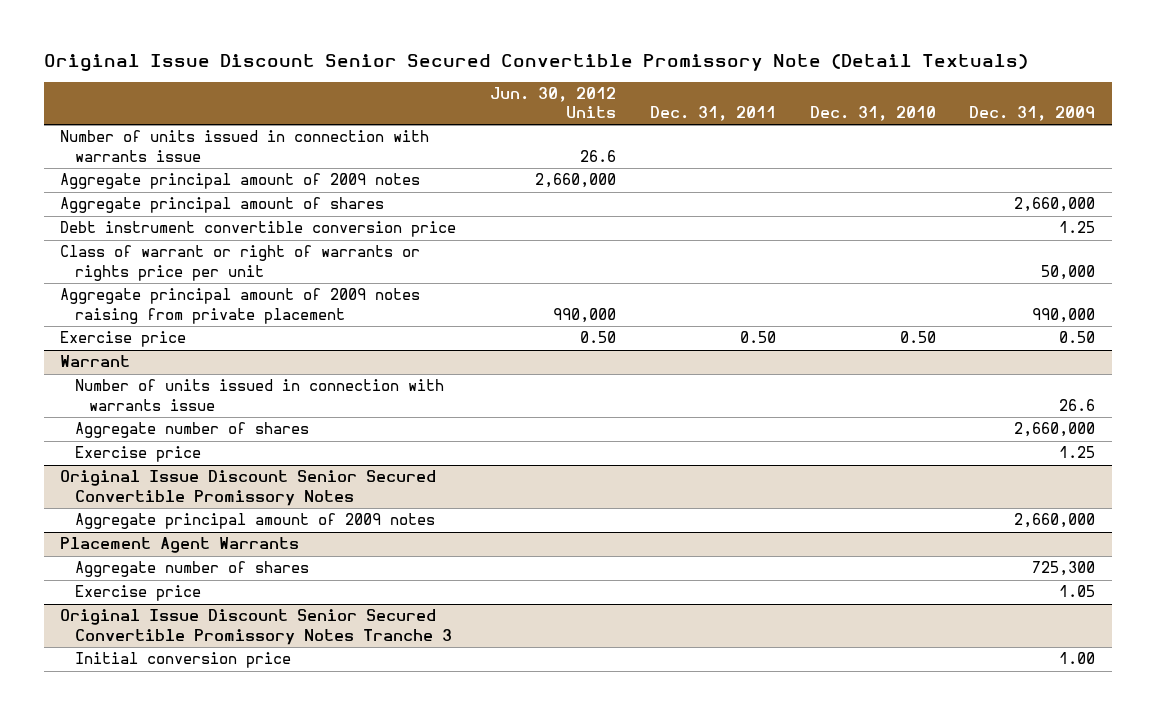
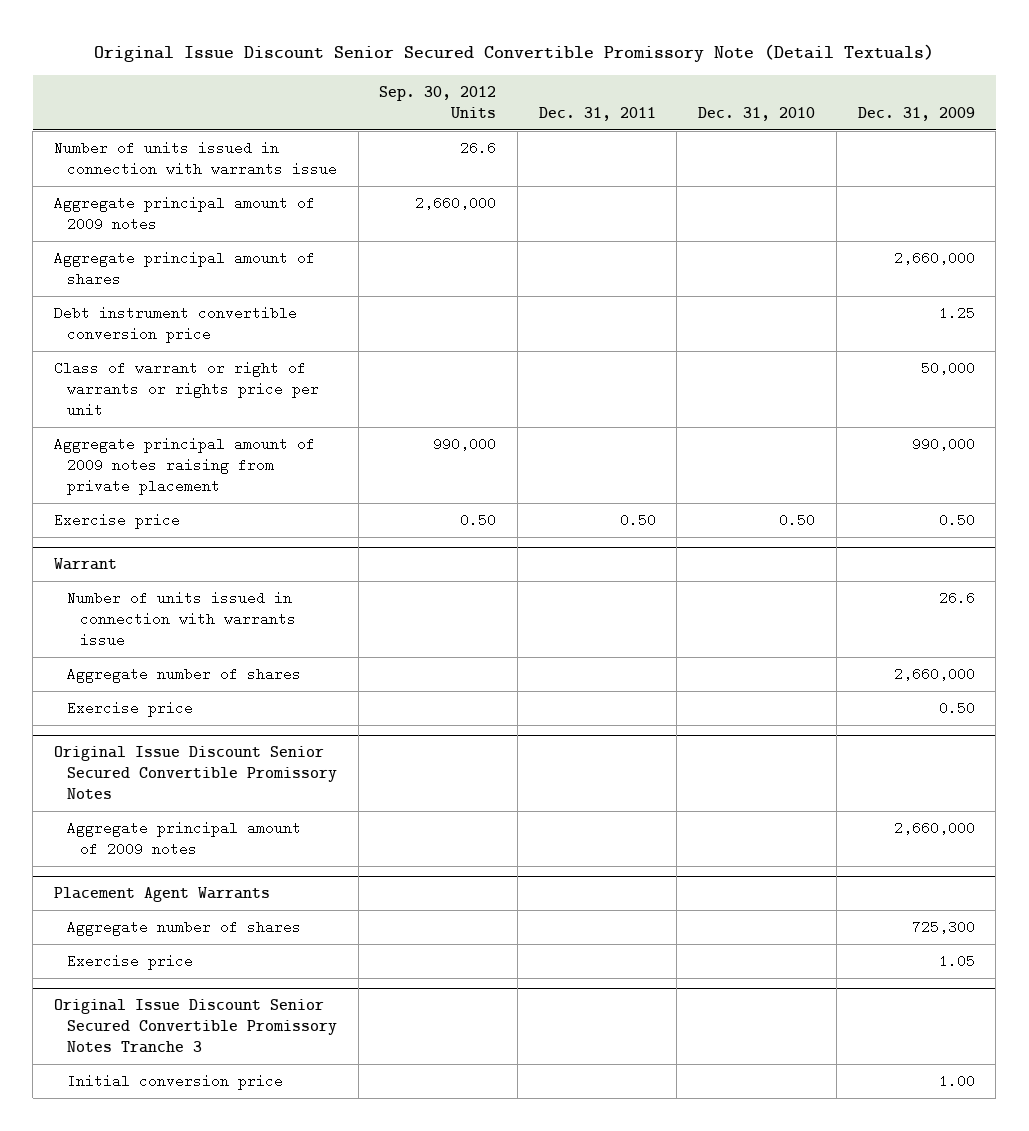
[490,86,617,119] Jun. 30, 2012 Units -> none
none -> [379,85,497,118] Sep. 30, 2012 Units
[1059,446,1096,459] 1.25 -> [938,700,975,715] 0.50

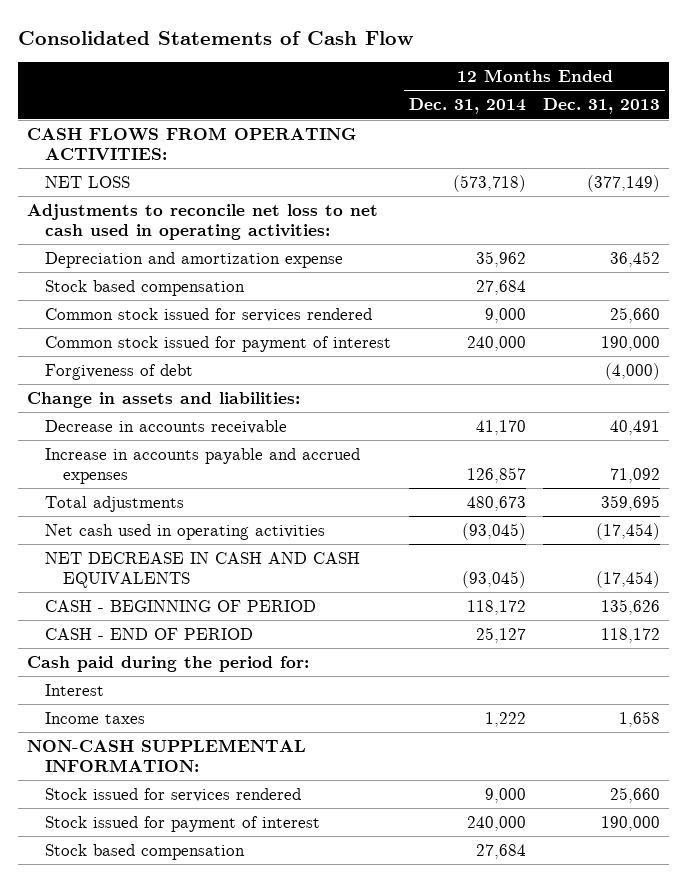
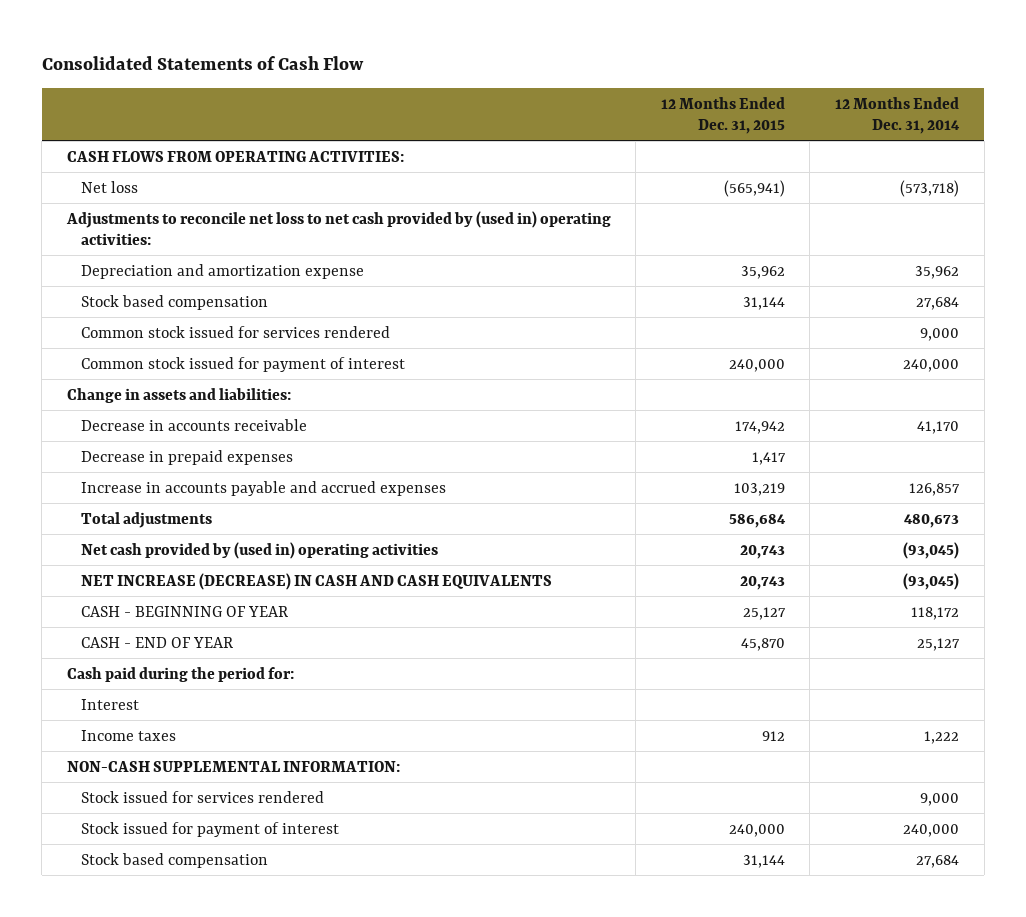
[543,98,661,115] Dec. 31, 2013 -> none
none -> [660,96,785,135] 12 Months Ended Dec. 31, 2015
[45,176,131,189] NET LOSS -> [80,180,138,193] Net loss
[27,204,379,241] Adjustments to reconcile net loss to net cash used in operating activities: -> [65,210,611,246] Adjustments to reconcile net loss to net cash provided by (used in) operating activities:
[45,364,194,381] Forgiveness of debt -> none
none -> [80,449,293,465] Decrease in prepaid expenses
[45,524,326,541] Net cash used in operating activities -> [80,541,438,559] Net cash provided by (used in) operating activities
[45,552,361,589] NET DECREASE IN CASH AND CASH EQUIVALENTS -> [80,572,552,590] NET INCREASE (DECREASE) IN CASH AND CASH EQUIVALENTS
[45,600,317,613] CASH - BEGINNING OF PERIOD -> [80,605,288,617] CASH - BEGINNING OF YEAR
[45,628,254,641] CASH - END OF PERIOD -> [80,636,233,648] CASH - END OF YEAR

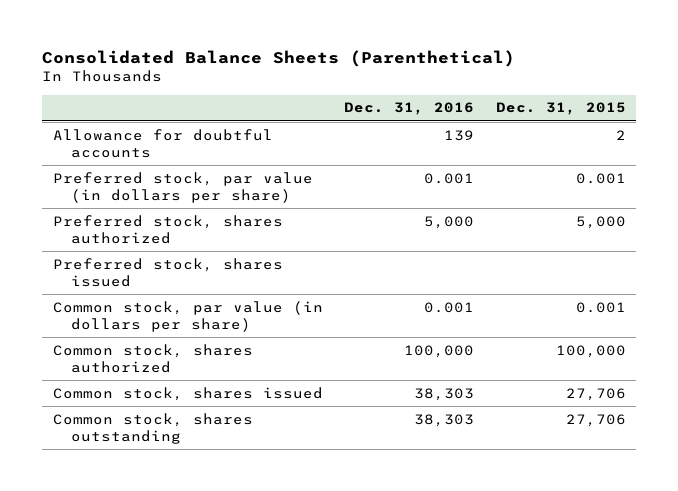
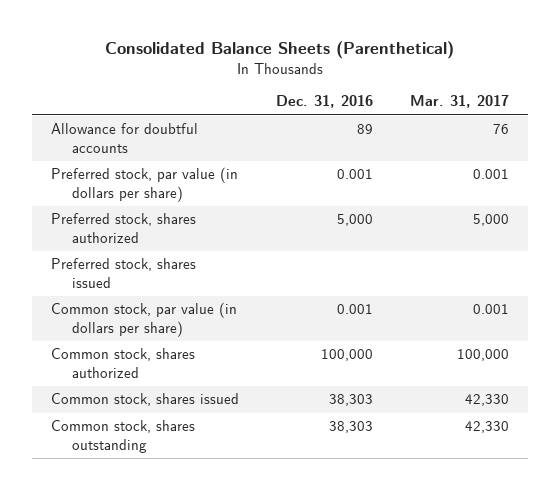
[495,102,626,116] Dec. 31, 2015 -> none
none -> [410,95,510,109] Mar. 31, 2017
[444,129,475,141] 139 -> [357,124,374,135] 89

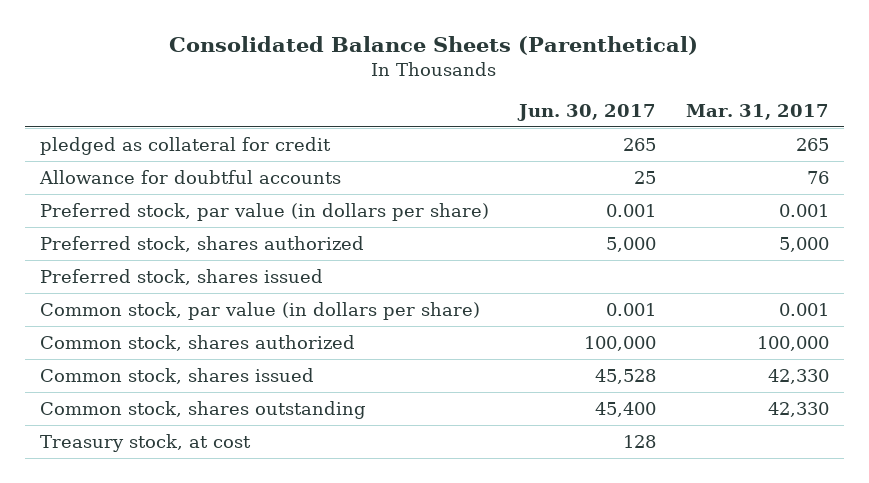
[276,95,374,109] Dec. 31, 2016 -> none
none -> [516,103,656,121] Jun. 30, 2017
none -> [39,136,331,155] pledged as collateral for credit
none -> [39,433,251,452] Treasury stock, at cost

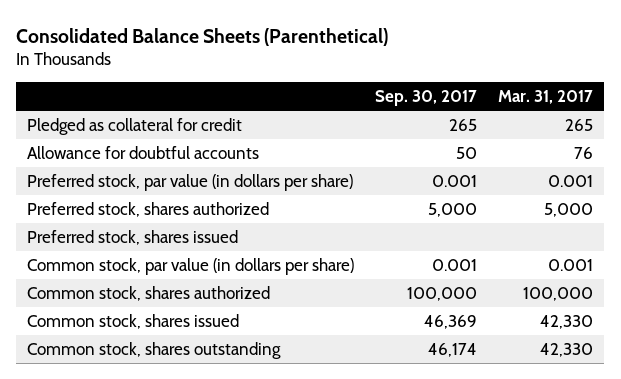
[516,103,656,121] Jun. 30, 2017 -> none
none -> [375,90,478,107] Sep. 30, 2017
[39,136,331,155] pledged as collateral for credit -> [27,117,243,135] Pledged as collateral for credit
[39,433,251,452] Treasury stock, at cost -> none

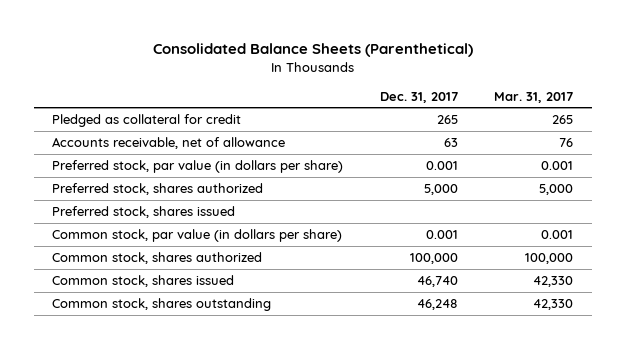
[375,90,478,107] Sep. 30, 2017 -> none
none -> [379,91,458,103] Dec. 31, 2017
[27,145,260,159] Allowance for doubtful accounts -> [52,137,286,150] Accounts receivable, net of allowance

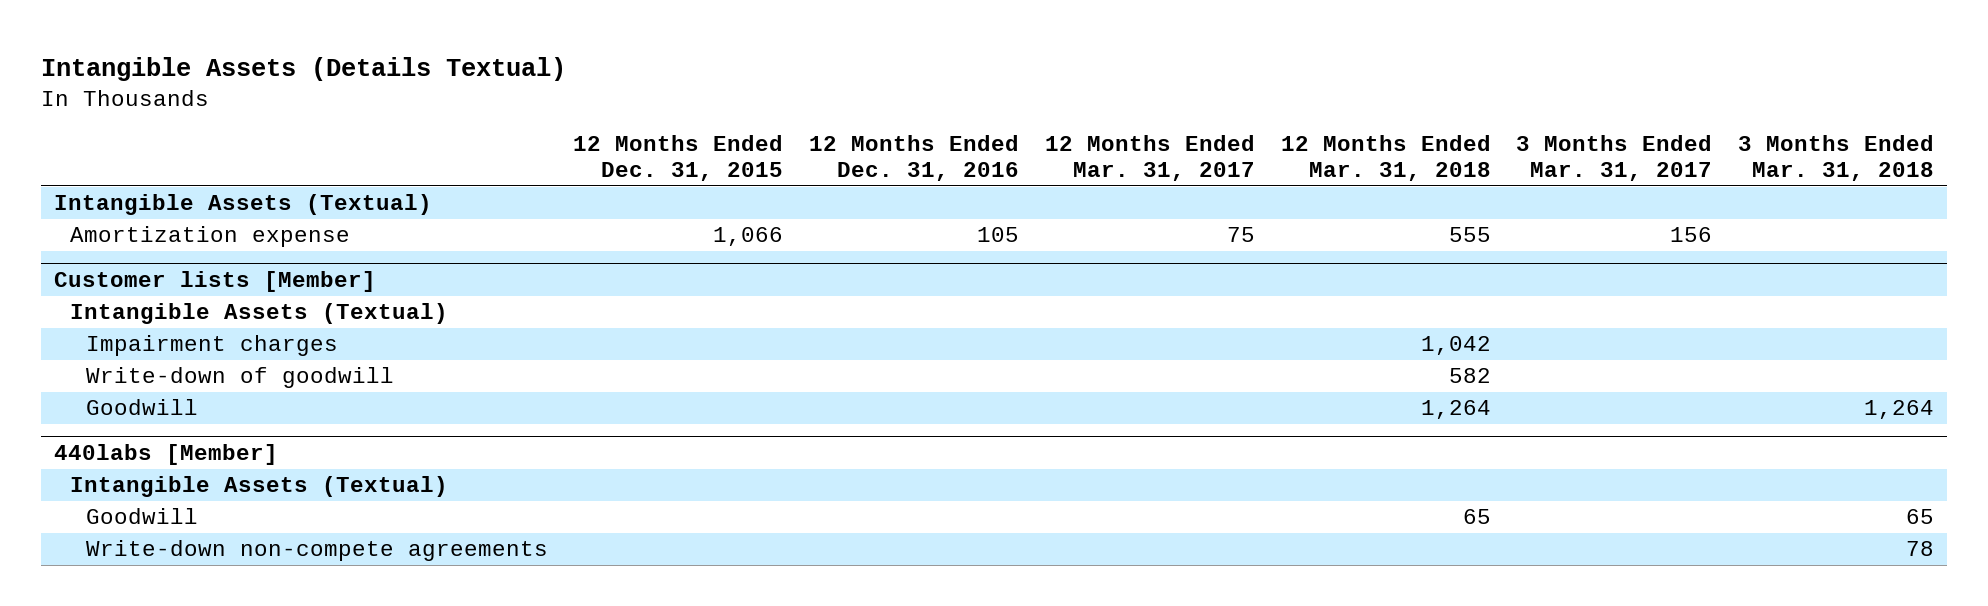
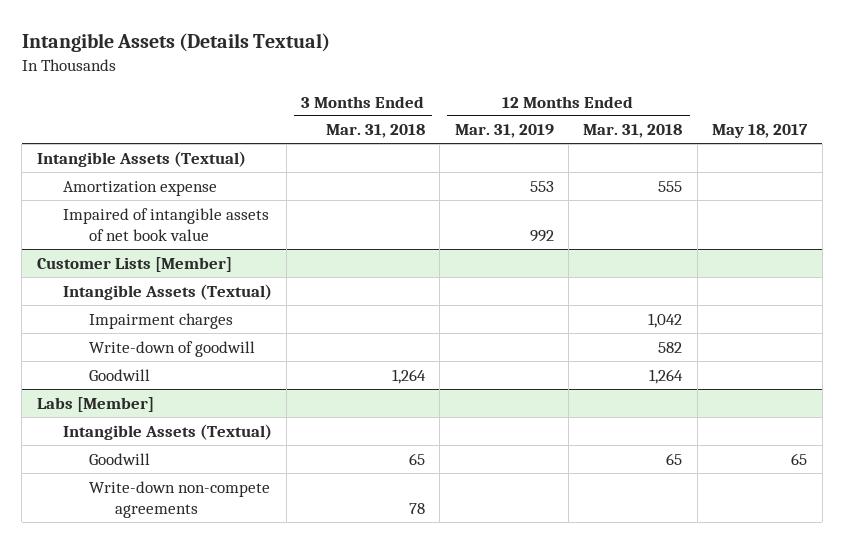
[573,135,784,182] 12 Months Ended Dec. 31, 2015 -> none
[809,135,1020,182] 12 Months Ended Dec. 31, 2016 -> none
[1044,135,1255,182] 12 Months Ended Mar. 31, 2017 -> none
[1516,135,1713,182] 3 Months Ended Mar. 31, 2017 -> none
none -> [454,124,554,139] Mar. 31, 2019
none -> [712,124,809,139] May 18, 2017
none -> [62,207,269,241] Impaired of intangible assets of net book value
[53,271,376,293] Customer lists [Member] -> [36,256,232,272] Customer Lists [Member]
[53,444,278,466] 440labs [Member] -> [36,396,154,412] Labs [Member]

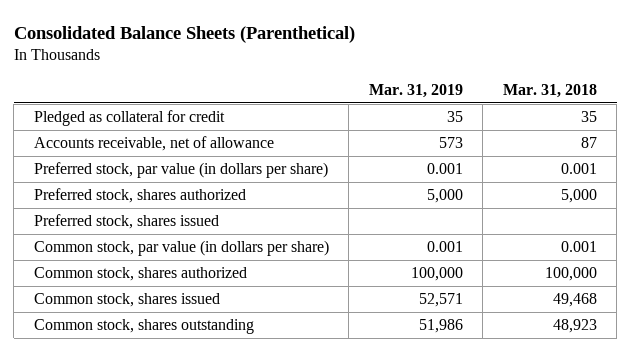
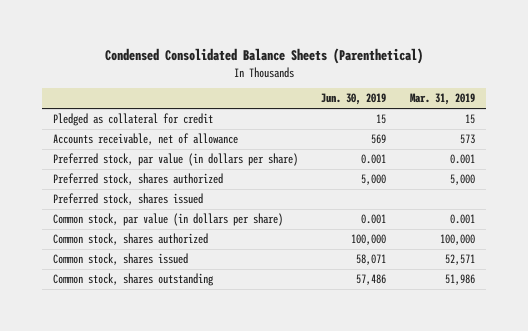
[13,25,355,43] Consolidated Balance Sheets (Parenthetical) -> [104,48,423,65] Condensed Consolidated Balance Sheets (Parenthetical)
[502,83,597,98] Mar. 31, 2018 -> none
none -> [321,93,387,106] Jun. 30, 2019
[446,111,463,123] 35 -> [464,113,475,124] 15

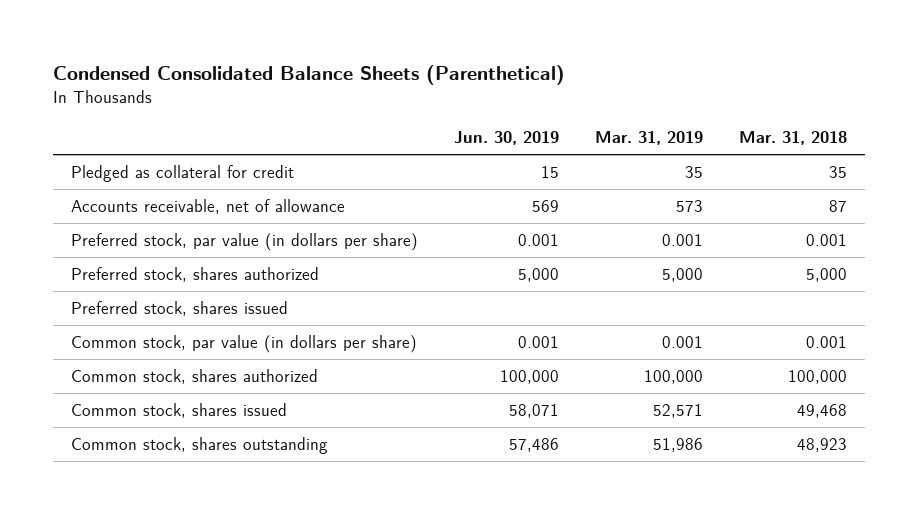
none -> [738,131,847,146] Mar. 31, 2018
[464,113,475,124] 15 -> [684,166,703,179] 35

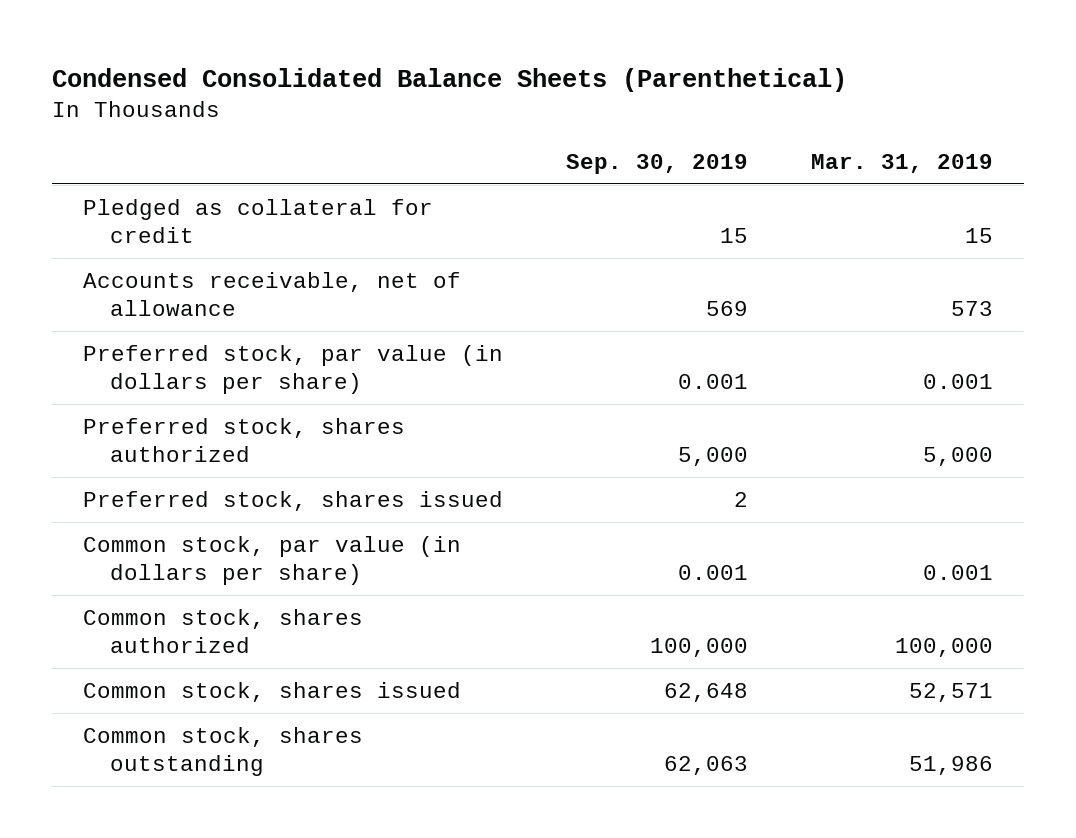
[453,131,559,146] Jun. 30, 2019 -> none
[738,131,847,146] Mar. 31, 2018 -> none
none -> [565,153,748,174] Sep. 30, 2019
[684,166,703,179] 35 -> [964,227,993,243] 15

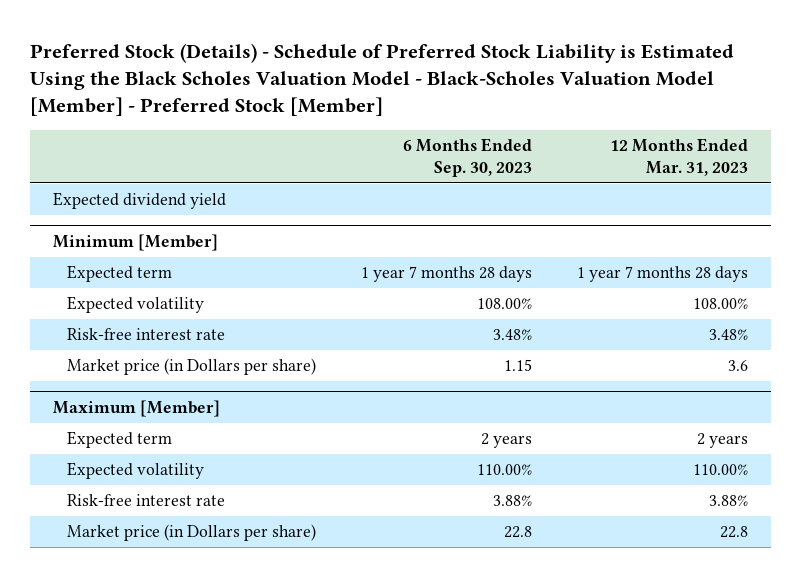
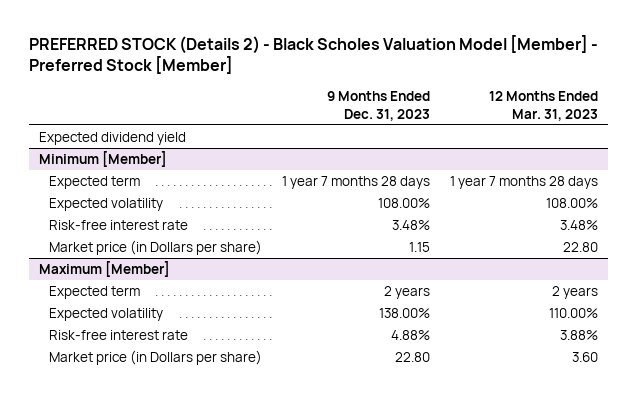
[30,42,735,117] Preferred Stock (Details) - Schedule of Preferred Stock Liability is Estimated Using the Black Scholes Valuation Model - Black-Scholes Valuation Model [Member] - Preferred Stock [Member] -> [28,34,598,75] PREFERRED STOCK (Details 2) - Black Scholes Valuation Model [Member] - Preferred Stock [Member]
[402,138,532,177] 6 Months Ended Sep. 30, 2023 -> none
none -> [327,91,431,121] 9 Months Ended Dec. 31, 2023
[728,360,749,372] 3.6 -> [563,242,599,253] 22.80
[720,526,749,539] 22.8 -> [572,352,599,363] 3.60

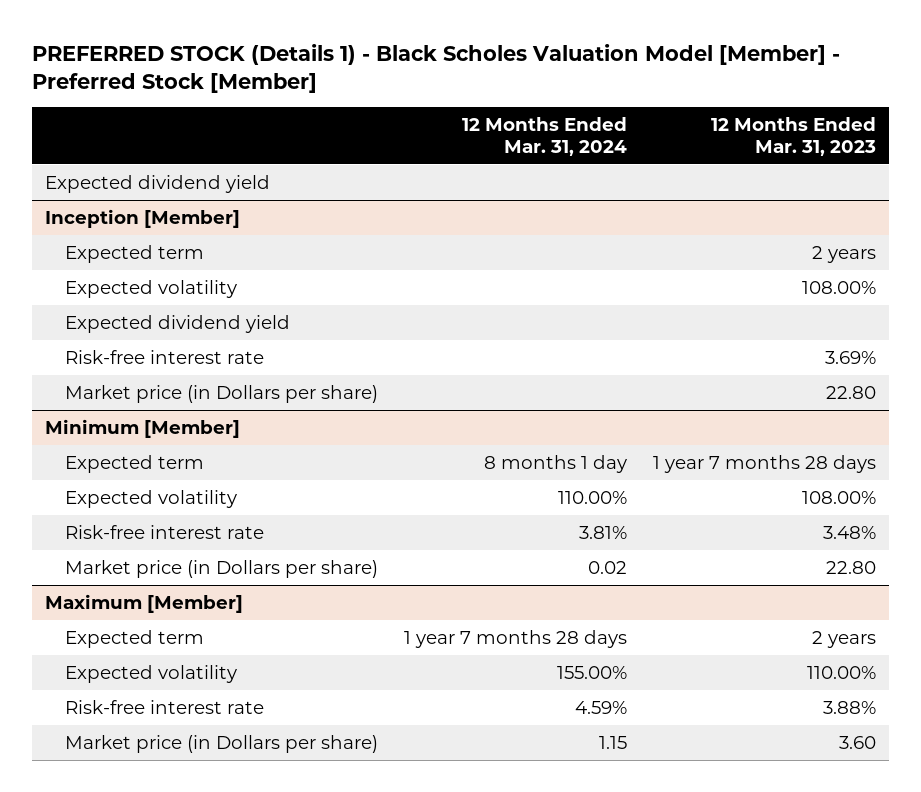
[28,34,598,75] PREFERRED STOCK (Details 2) - Black Scholes Valuation Model [Member] - Preferred Stock [Member] -> [32,43,841,93] PREFERRED STOCK (Details 1) - Black Scholes Valuation Model [Member] - Preferred Stock [Member]
[327,91,431,121] 9 Months Ended Dec. 31, 2023 -> none
none -> [462,117,628,156] 12 Months Ended Mar. 31, 2024
none -> [45,209,241,229] Inception [Member]
none -> [65,245,205,264] Expected term
none -> [65,280,238,299] Expected volatility
none -> [65,315,291,334] Expected dividend yield
none -> [65,350,265,365] Risk-free interest rate
none -> [65,385,379,404] Market price (in Dollars per share)

